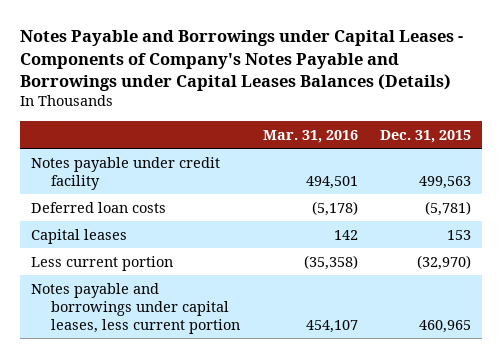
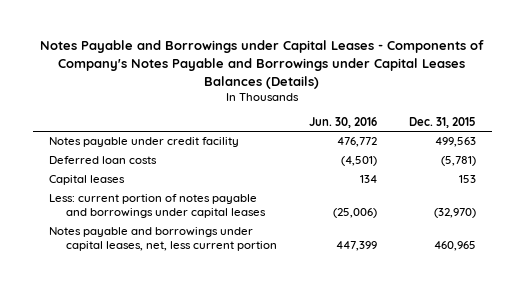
[262,129,358,143] Mar. 31, 2016 -> none
none -> [308,117,377,129] Jun. 30, 2016
[31,255,174,271] Less current portion -> [48,194,266,219] Less: current portion of notes payable and borrowings under capital leases
[31,282,241,334] Notes payable and borrowings under capital leases, less current portion -> [48,227,277,252] Notes payable and borrowings under capital leases, net, less current portion

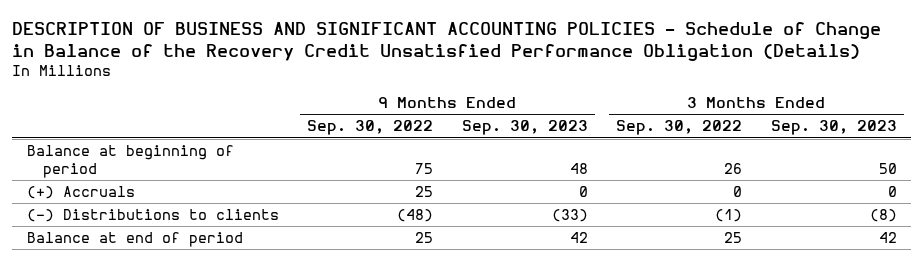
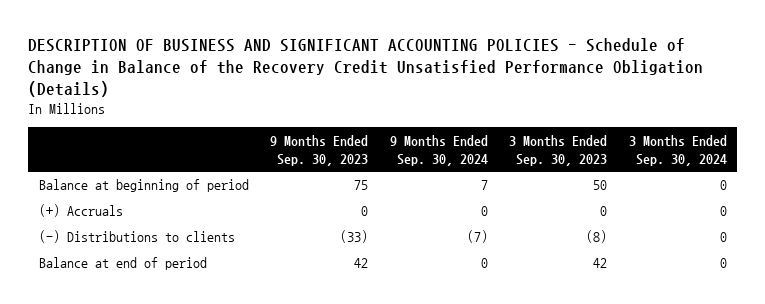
[307,120,434,136] Sep. 30, 2022 -> none
[616,120,743,136] Sep. 30, 2022 -> none
none -> [389,134,488,166] 9 Months Ended Sep. 30, 2024
none -> [628,134,727,166] 3 Months Ended Sep. 30, 2024
[569,162,588,174] 48 -> [354,180,369,191] 75

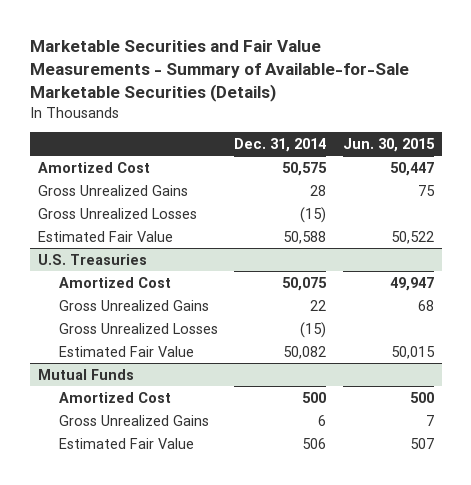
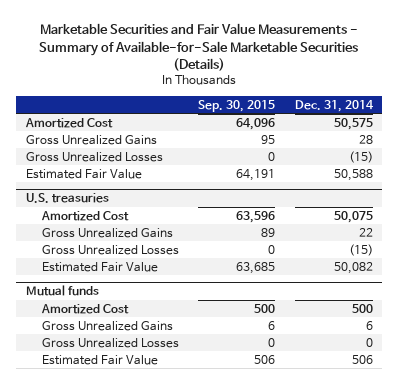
[342,138,435,153] Jun. 30, 2015 -> none
none -> [198,99,276,112] Sep. 30, 2015
[37,253,147,265] U.S. Treasuries -> [26,193,110,204] U.S. treasuries
[37,368,134,380] Mutual Funds -> [26,285,100,297] Mutual funds
none -> [42,337,180,348] Gross Unrealized Losses

